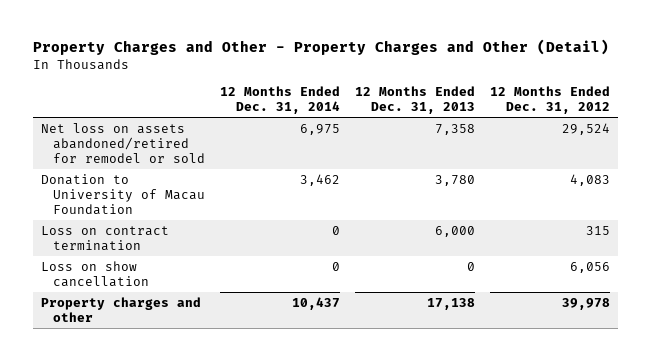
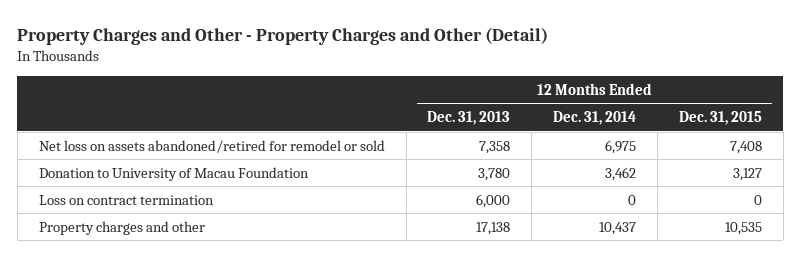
[490,86,611,115] 12 Months Ended Dec. 31, 2012 -> none
none -> [678,111,762,126] Dec. 31, 2015
[40,260,150,287] Loss on show cancellation -> none

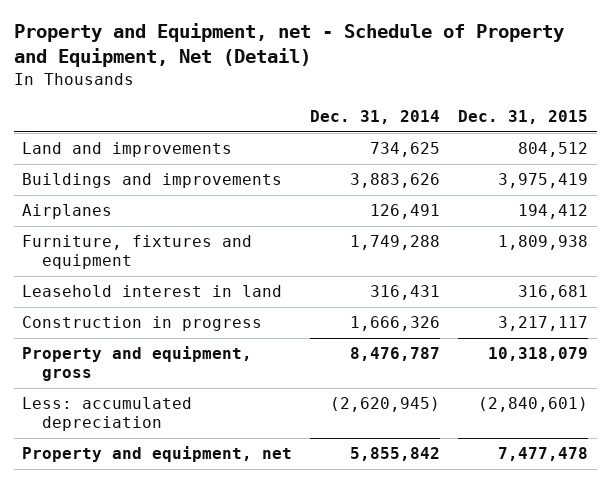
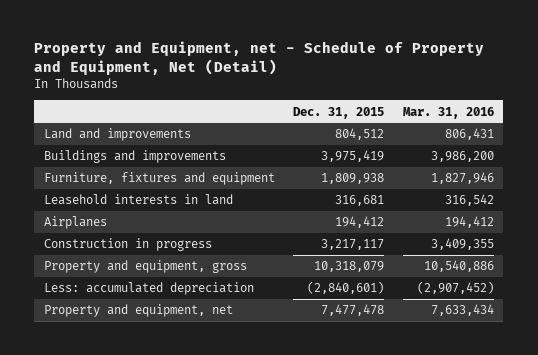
[310,110,441,125] Dec. 31, 2014 -> none
none -> [403,106,495,119] Mar. 31, 2016
[22,285,283,298] Leasehold interest in land -> [43,194,233,206] Leasehold interests in land
[22,204,113,220] Airplanes -> [43,216,107,230] Airplanes

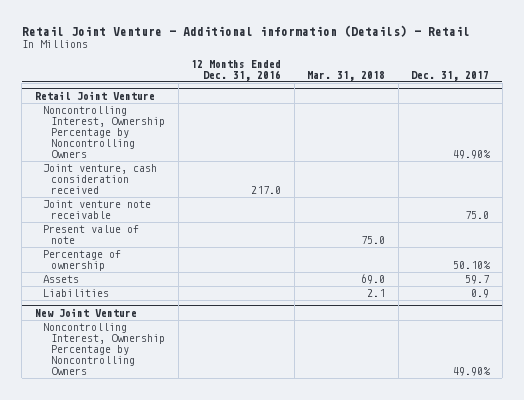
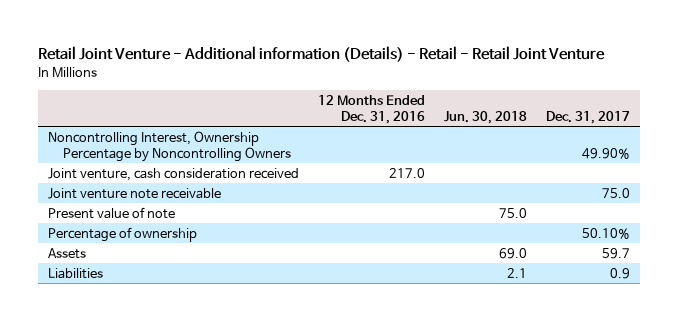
[21,24,470,37] Retail Joint Venture - Additional information (Details) - Retail -> [38,45,606,62] Retail Joint Venture - Additional information (Details) - Retail - Retail Joint Venture
[307,70,386,81] Mar. 31, 2018 -> none
none -> [444,110,528,124] Jun. 30, 2018
[34,90,155,100] Retail Joint Venture -> none
[34,307,137,317] New Joint Venture -> none
[43,323,166,375] Noncontrolling Interest, Ownership Percentage by Noncontrolling Owners -> none

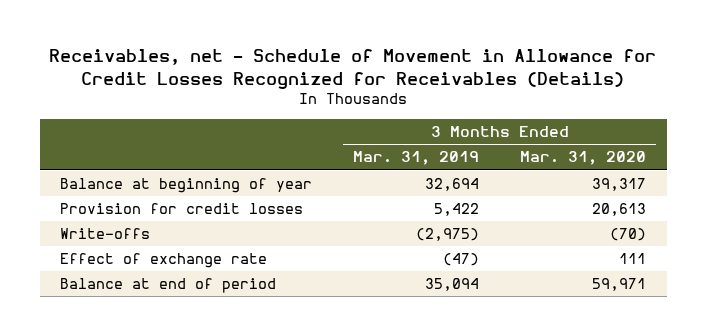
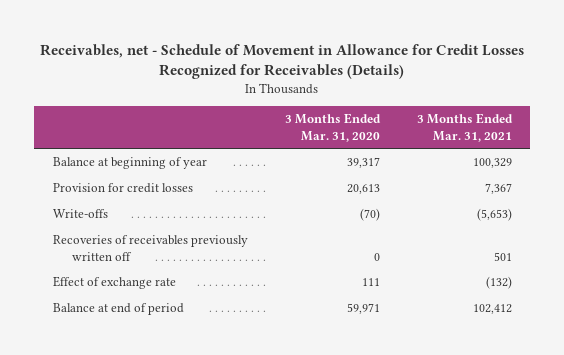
[353,151,480,166] Mar. 31, 2019 -> none
none -> [416,113,513,142] 3 Months Ended Mar. 31, 2021
none -> [52,235,248,261] Recoveries of receivables previously written off

